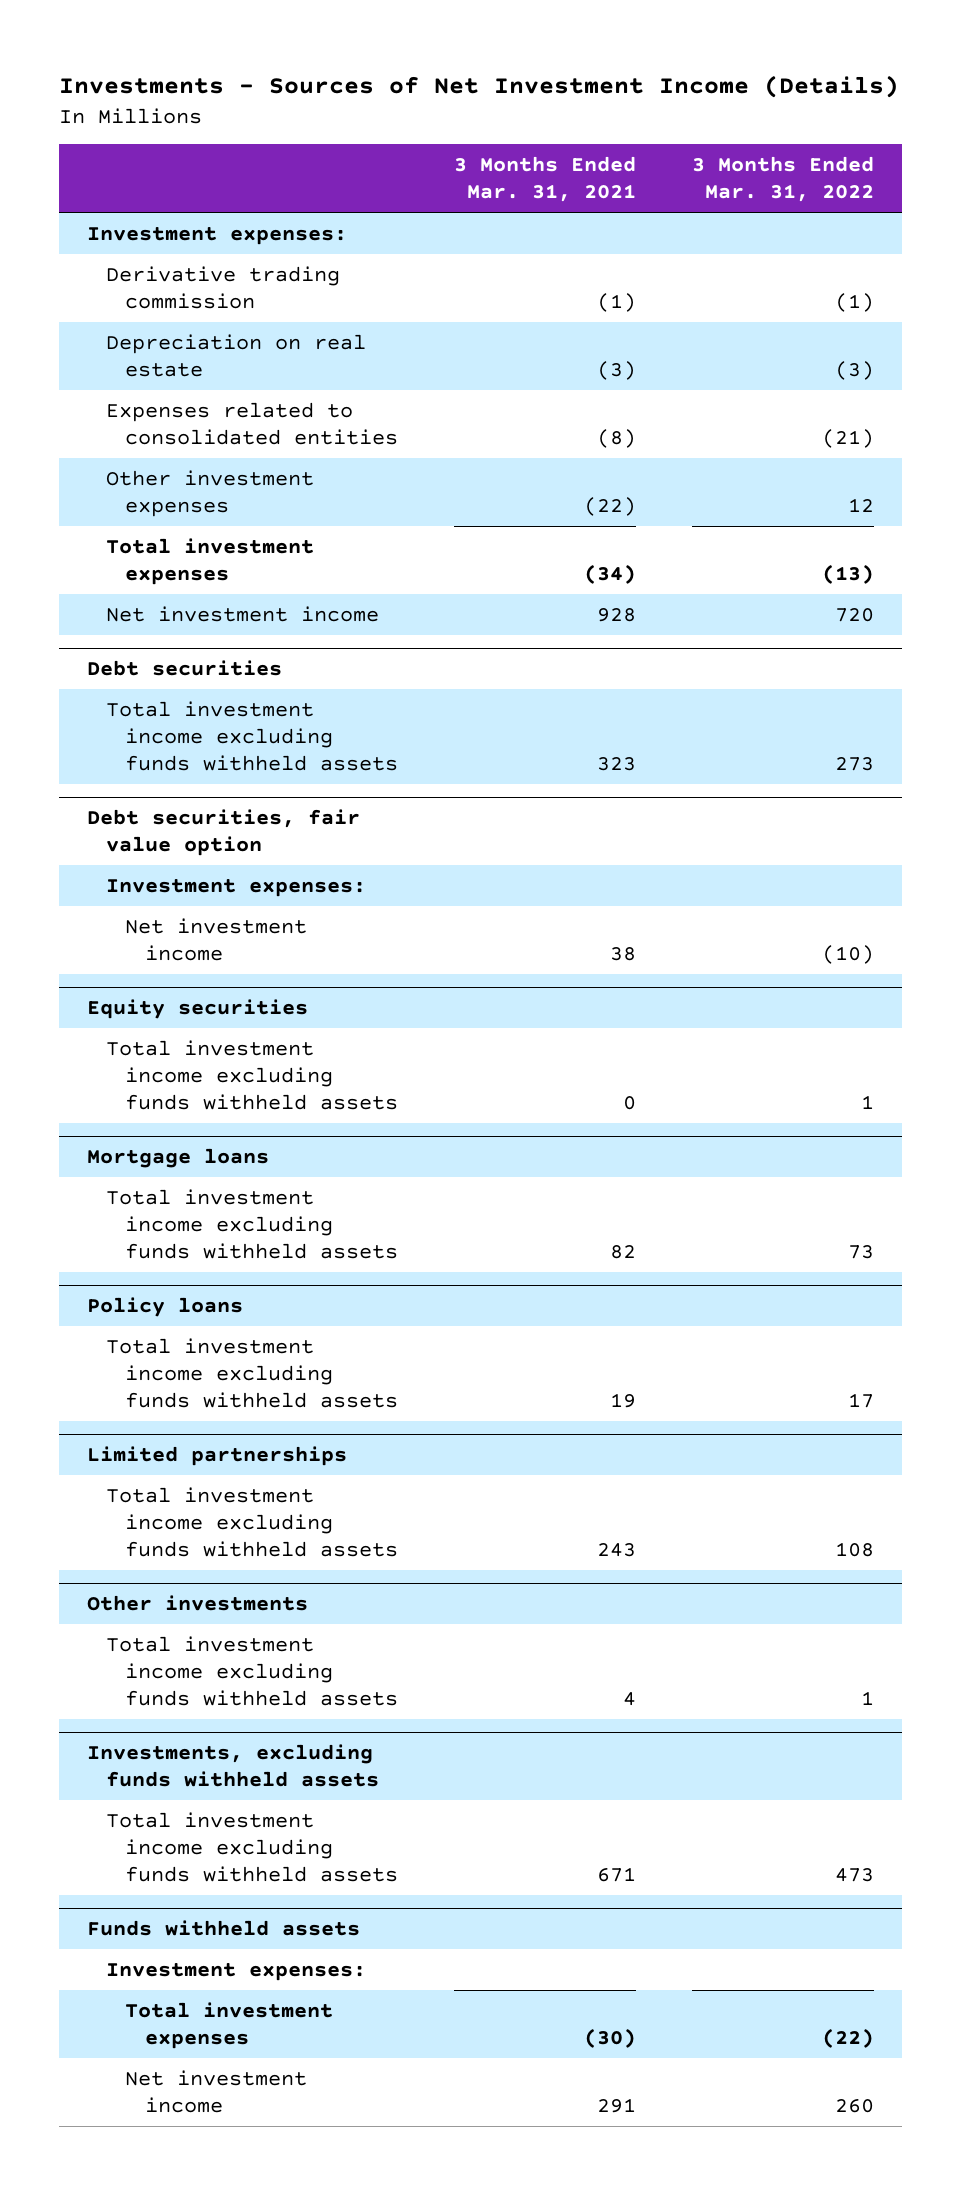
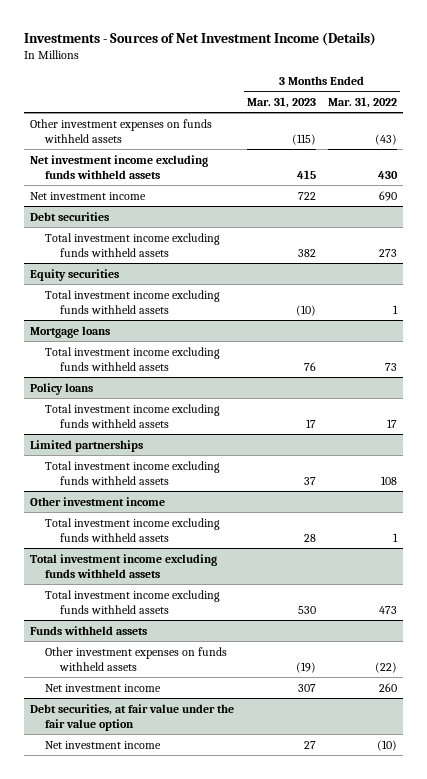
[454,156,637,203] 3 Months Ended Mar. 31, 2021 -> none
none -> [246,96,316,108] Mar. 31, 2023
[87,226,348,245] Investment expenses: -> none
[106,265,341,309] Derivative trading commission -> none
[106,333,367,377] Depreciation on real estate -> none
[106,401,399,445] Expenses related to consolidated entities -> none
[106,469,315,517] Other investment expenses -> none
[106,537,315,585] Total investment expenses -> [30,118,213,143] Other investment expenses on funds withheld assets
[822,563,875,584] (13) -> [374,133,397,145] (43)
none -> [30,154,209,179] Net investment income excluding funds withheld assets
[835,607,875,622] 720 -> [378,190,397,201] 690
[87,809,361,857] Debt securities, fair value option -> none
[106,878,367,897] Investment expenses: -> none
[125,917,308,961] Net investment income -> none
[87,1595,309,1612] Other investments -> [30,496,166,506] Other investment income
[87,1744,380,1788] Investments, excluding funds withheld assets -> [30,553,218,578] Total investment income excluding funds withheld assets
[106,1962,367,1981] Investment expenses: -> none
[125,2001,334,2049] Total investment expenses -> [45,646,228,671] Other investment expenses on funds withheld assets
none -> [30,703,235,731] Debt securities, at fair value under the fair value option
none -> [45,740,162,749] Net investment income

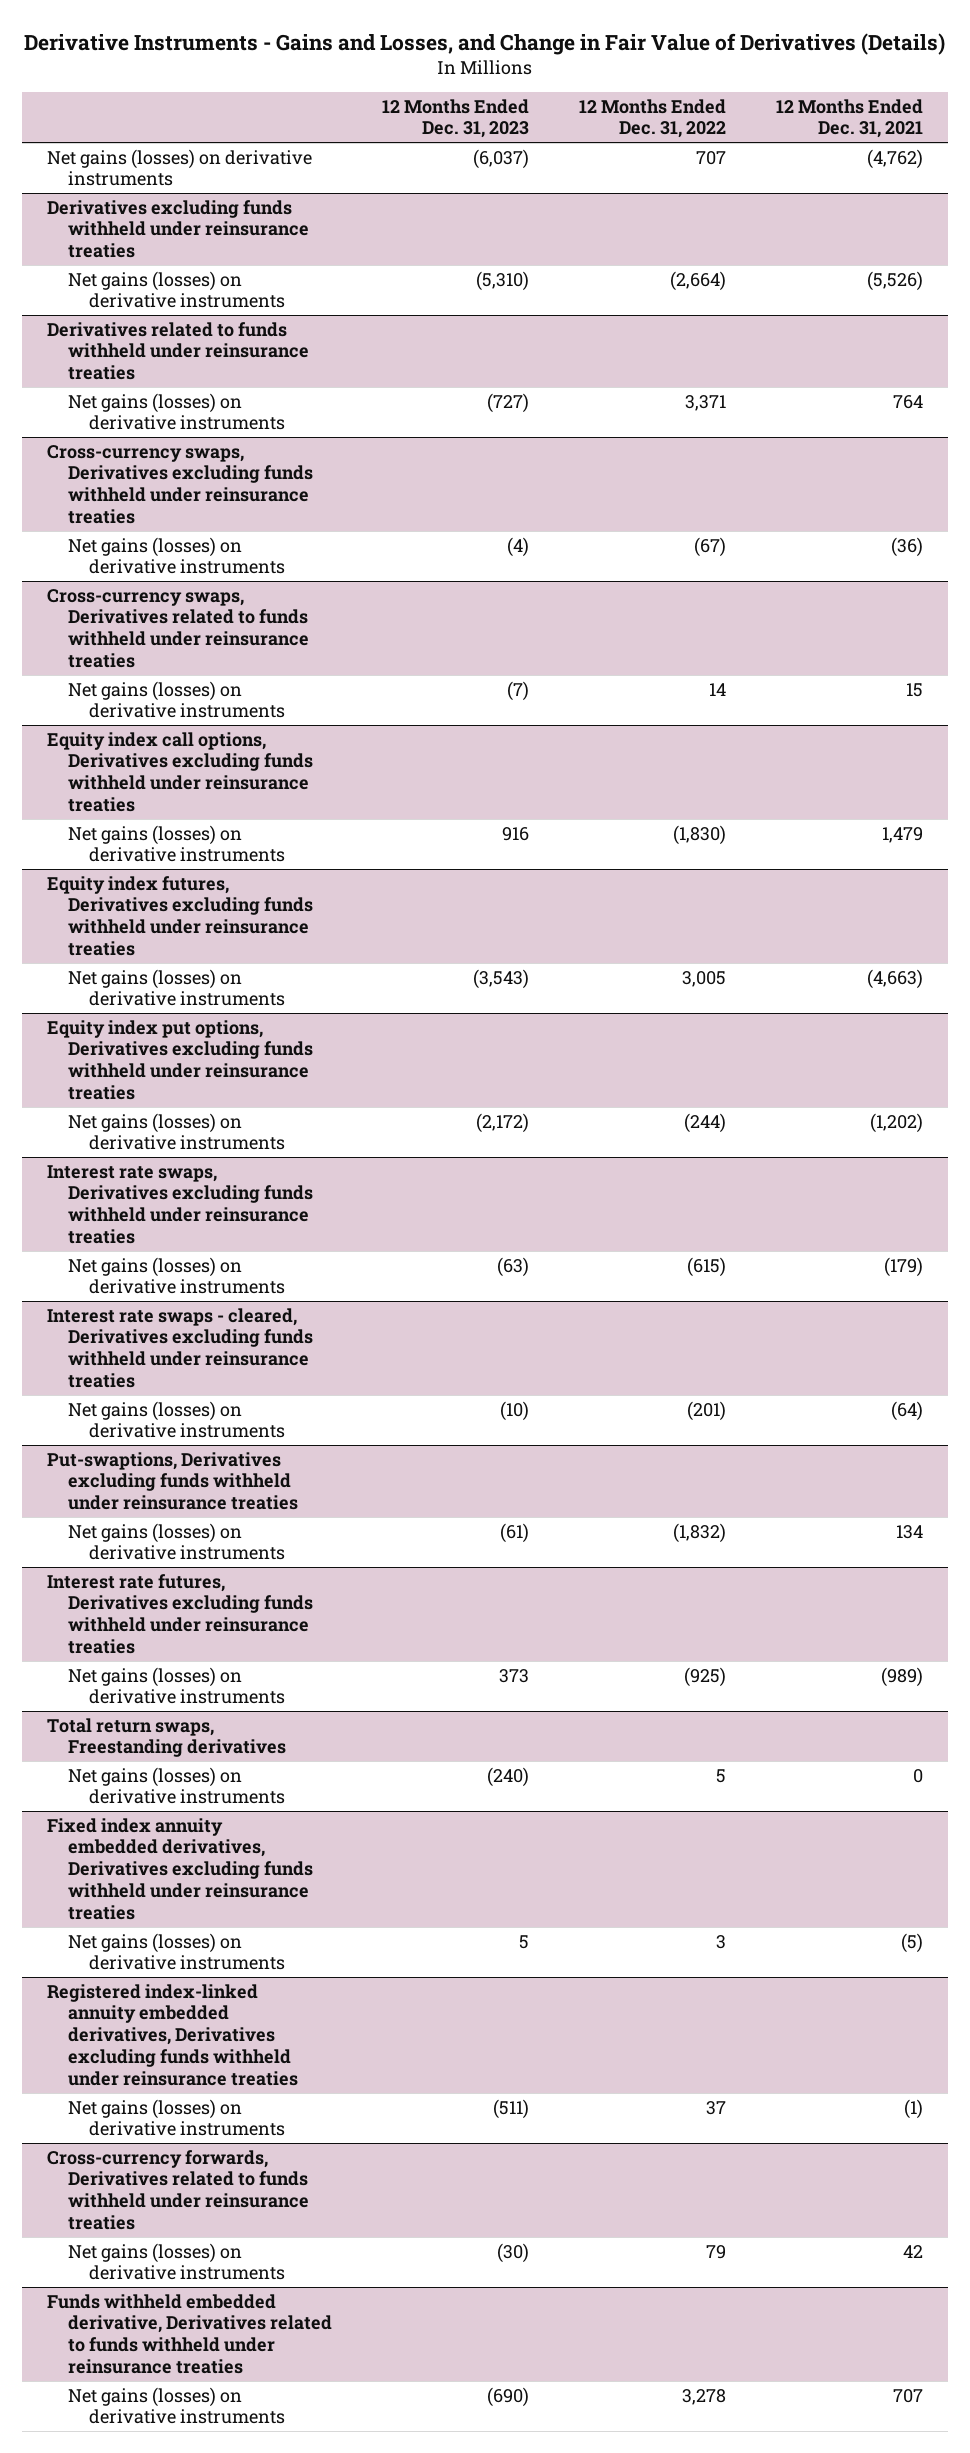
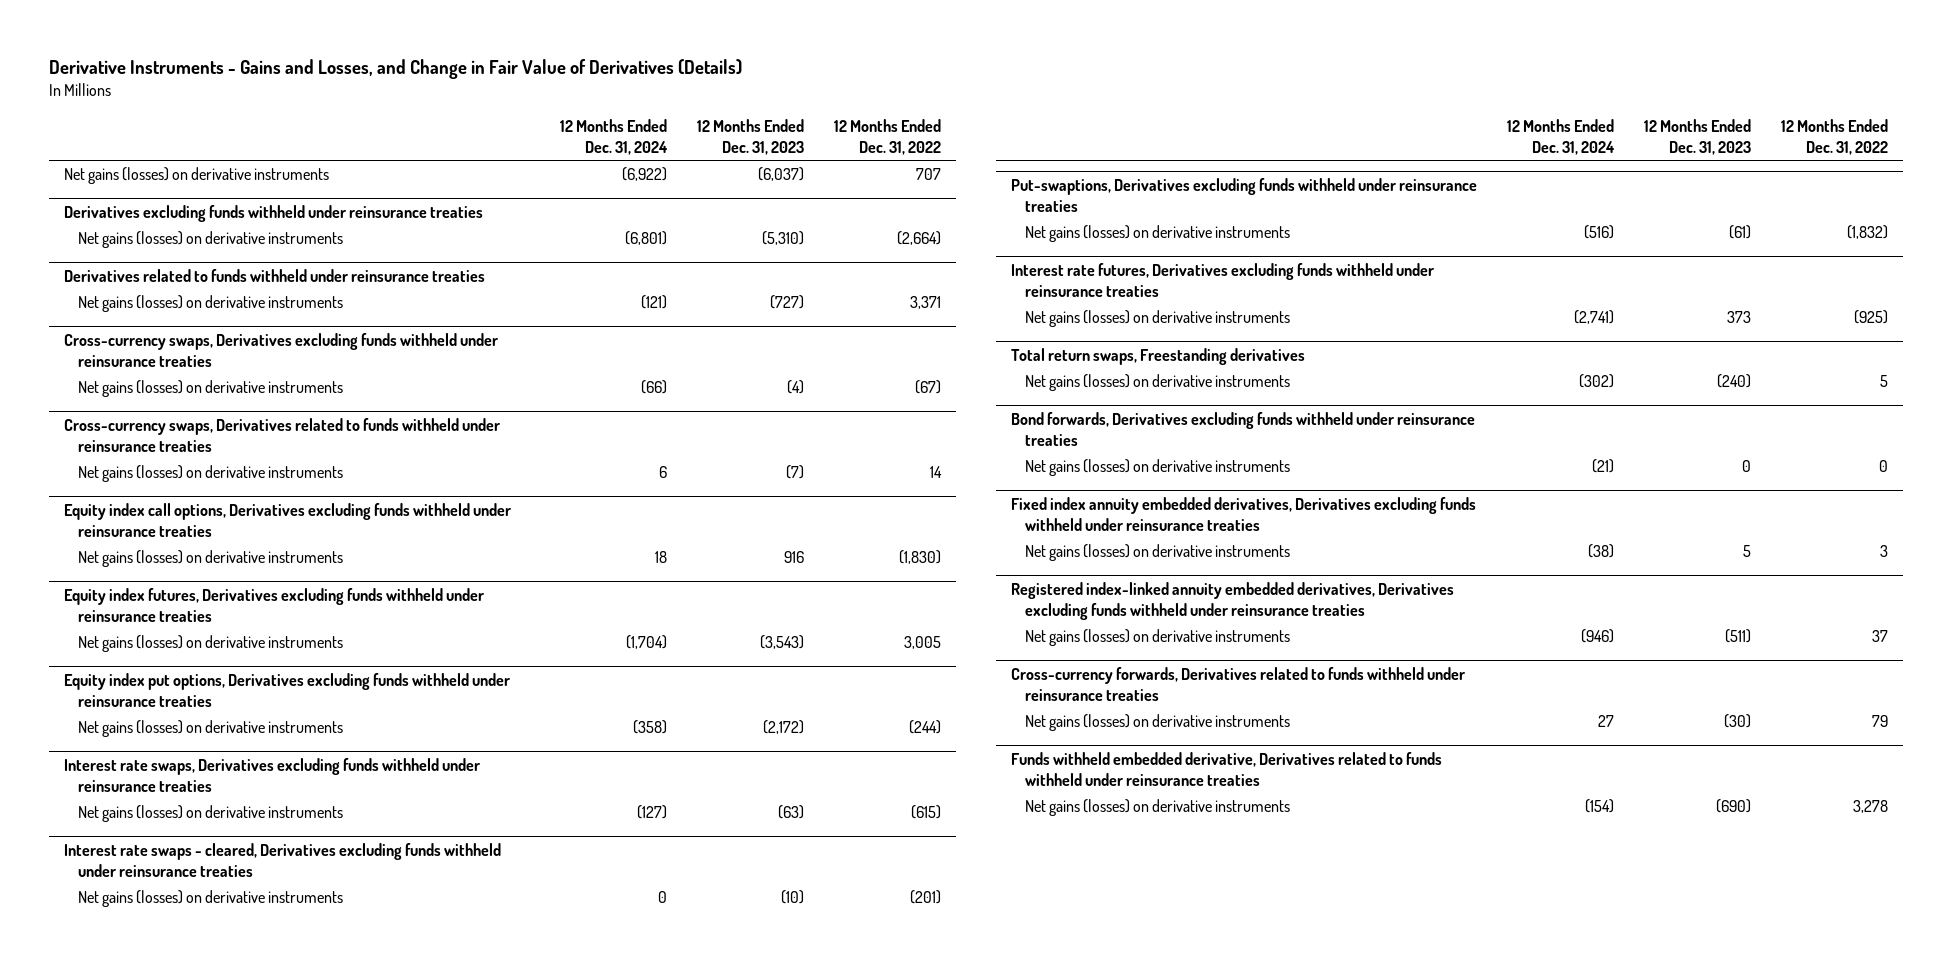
[776,98,924,139] 12 Months Ended Dec. 31, 2021 -> none
none -> [560,118,669,155] 12 Months Ended Dec. 31, 2024
none -> [1011,411,1476,446] Bond forwards, Derivatives excluding funds withheld under reinsurance treaties
none -> [1024,459,1290,477] Net gains (losses) on derivative instruments

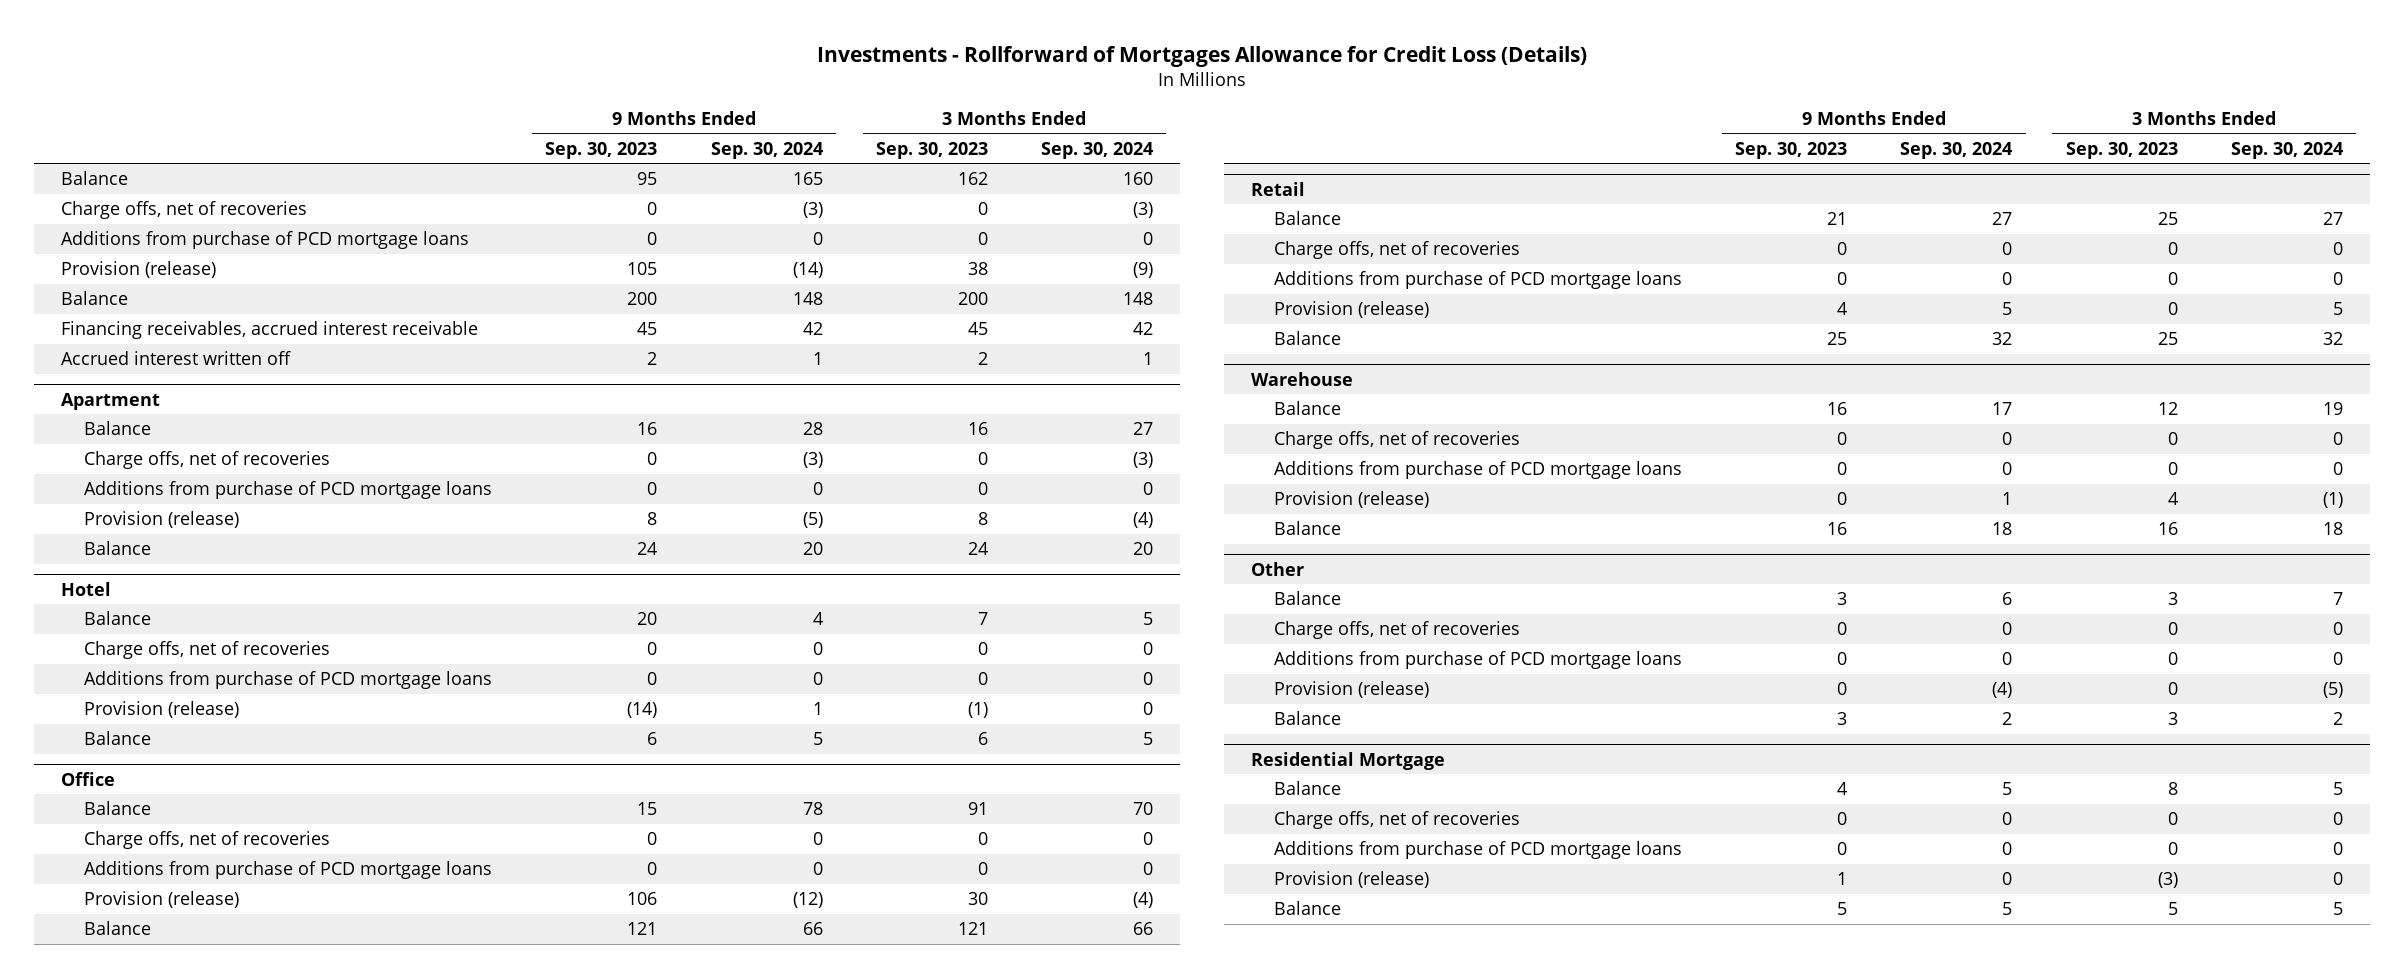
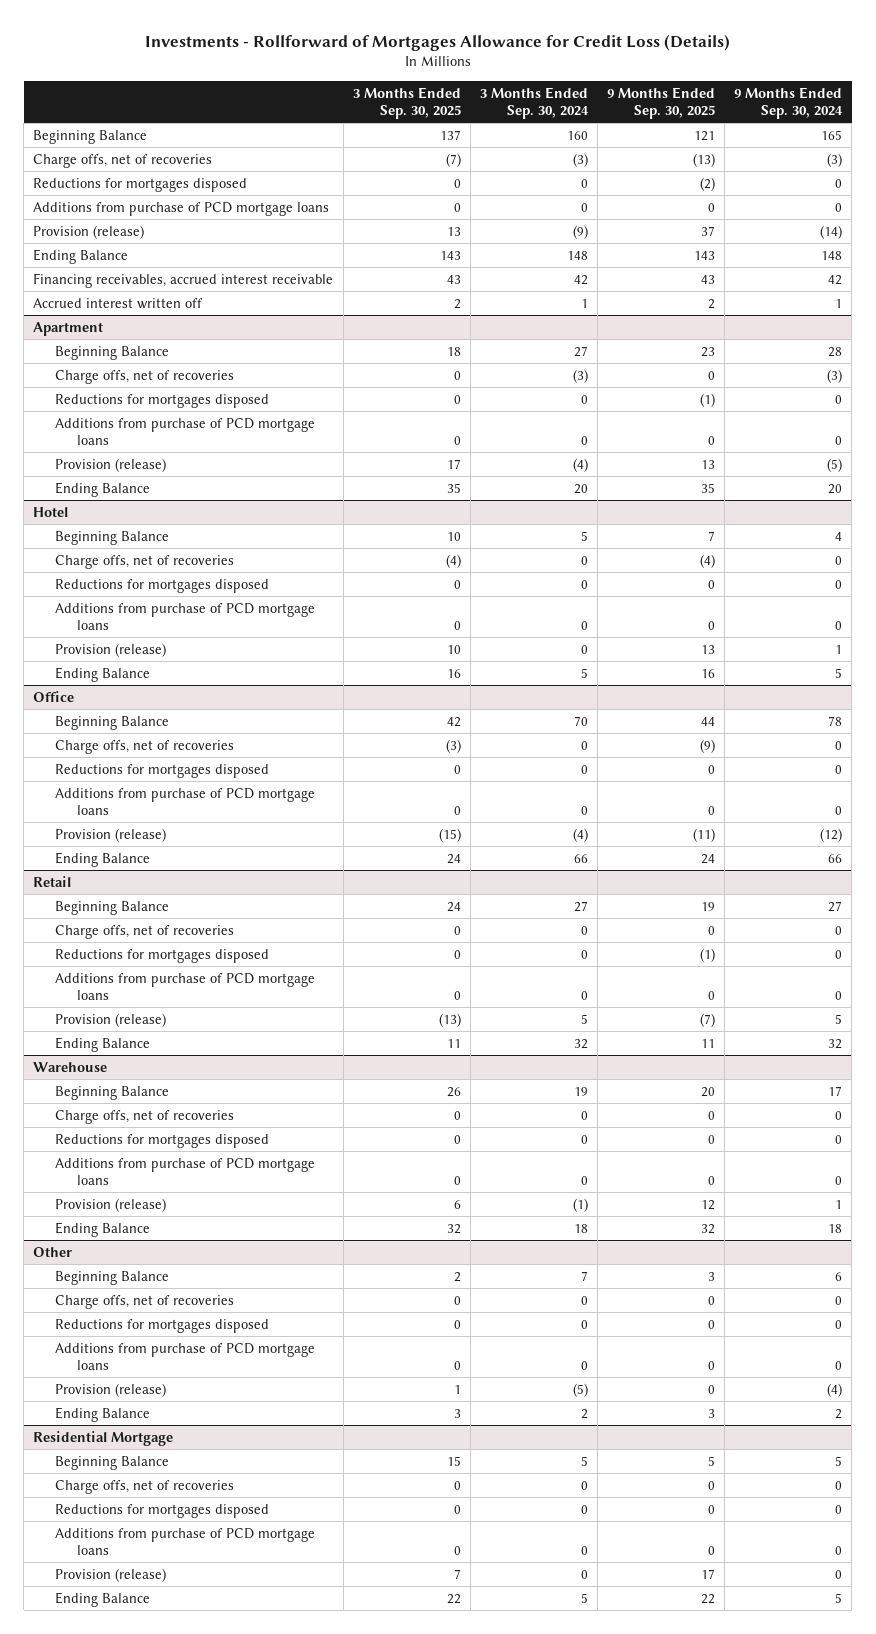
[545,141,658,159] Sep. 30, 2023 -> none
[875,141,988,159] Sep. 30, 2023 -> none
none -> [352,86,461,119] 3 Months Ended Sep. 30, 2025
none -> [606,86,715,119] 9 Months Ended Sep. 30, 2025
[60,171,128,186] Balance -> [33,129,148,144] Beginning Balance
none -> [33,177,248,192] Reductions for mortgages disposed
[60,291,128,306] Balance -> [33,248,129,264] Ending Balance
[84,421,152,436] Balance -> [55,345,170,360] Beginning Balance
none -> [55,393,270,408] Reductions for mortgages disposed
[84,541,152,556] Balance -> [55,481,151,497] Ending Balance
[84,611,152,626] Balance -> [55,530,170,545] Beginning Balance
none -> [55,578,270,593] Reductions for mortgages disposed
[84,731,152,746] Balance -> [55,666,151,682] Ending Balance
[84,801,152,816] Balance -> [55,715,170,730] Beginning Balance
none -> [55,763,270,778] Reductions for mortgages disposed
[84,921,152,936] Balance -> [55,851,151,867] Ending Balance
[1274,211,1342,226] Balance -> [55,900,170,915] Beginning Balance
none -> [55,948,270,963] Reductions for mortgages disposed
[1274,331,1342,346] Balance -> [55,1036,151,1052] Ending Balance
[1274,401,1342,416] Balance -> [55,1085,170,1100] Beginning Balance
none -> [55,1133,270,1148] Reductions for mortgages disposed
[1274,521,1342,536] Balance -> [55,1221,151,1237] Ending Balance
[1274,591,1342,606] Balance -> [55,1270,170,1285] Beginning Balance
none -> [55,1318,270,1333] Reductions for mortgages disposed
[1274,711,1342,726] Balance -> [55,1406,151,1422] Ending Balance
[1274,781,1342,796] Balance -> [55,1455,170,1470] Beginning Balance
none -> [55,1503,270,1518] Reductions for mortgages disposed
[1274,901,1342,916] Balance -> [55,1591,151,1607] Ending Balance

